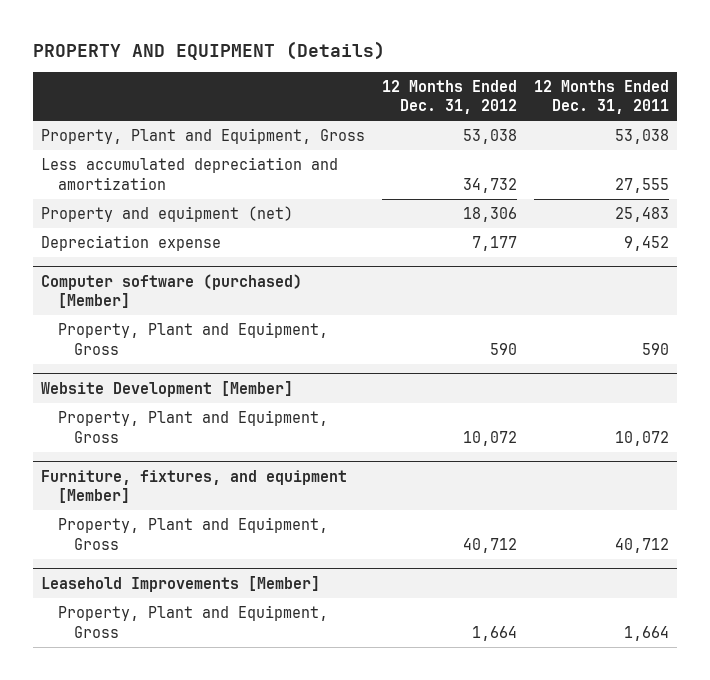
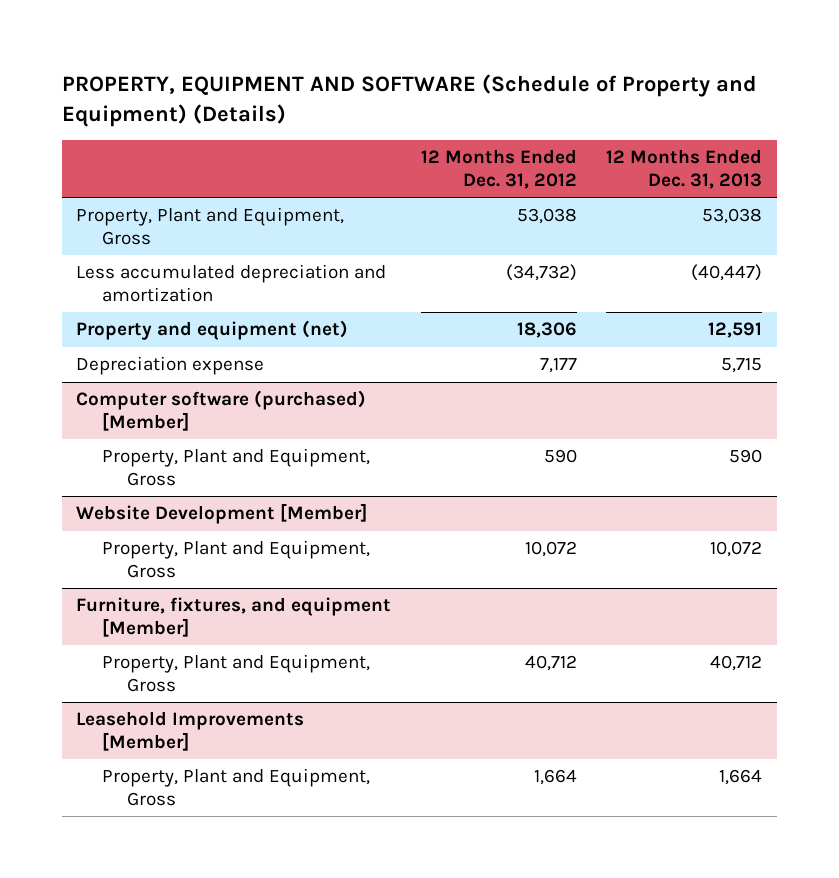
[33,40,386,60] PROPERTY AND EQUIPMENT (Details) -> [61,74,757,127] PROPERTY, EQUIPMENT AND SOFTWARE (Schedule of Property and Equipment) (Details)
[533,79,669,115] 12 Months Ended Dec. 31, 2011 -> none
none -> [606,149,763,189] 12 Months Ended Dec. 31, 2013
[462,177,517,193] 34,732 -> [505,264,577,282] (34,732)

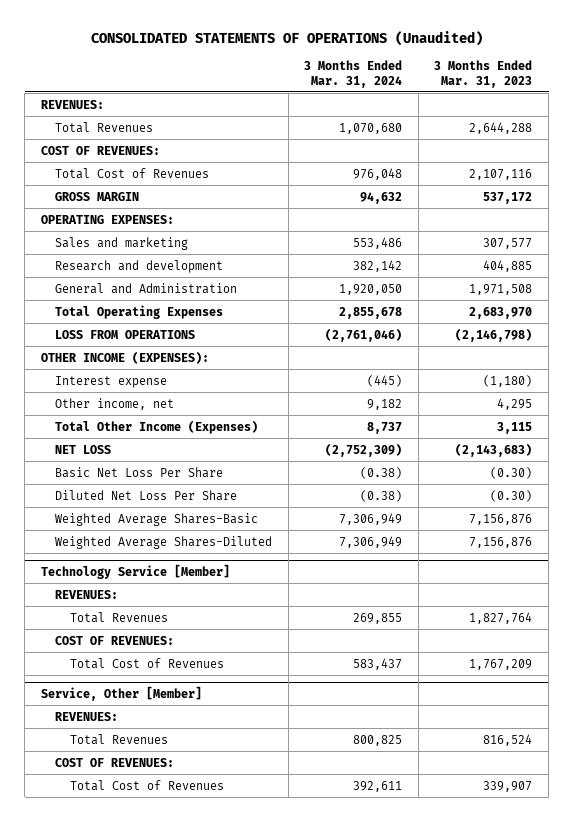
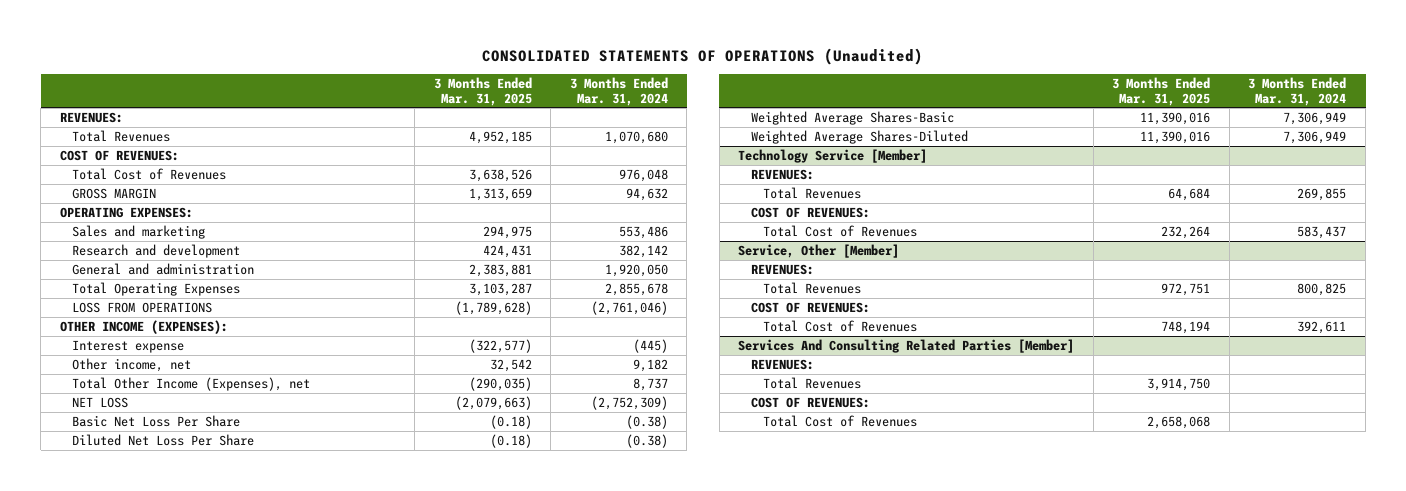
[434,60,533,88] 3 Months Ended Mar. 31, 2023 -> none
none -> [433,76,532,106] 3 Months Ended Mar. 31, 2025
[55,282,238,294] General and Administration -> [71,262,254,275] General and administration
[55,419,259,434] Total Other Income (Expenses) -> [71,376,310,391] Total Other Income (Expenses), net
none -> [738,338,1075,353] Services And Consulting Related Parties [Member]
none -> [750,358,814,370] REVENUES:
none -> [762,376,861,389] Total Revenues
none -> [750,396,870,408] COST OF REVENUES:
none -> [762,414,917,427] Total Cost of Revenues

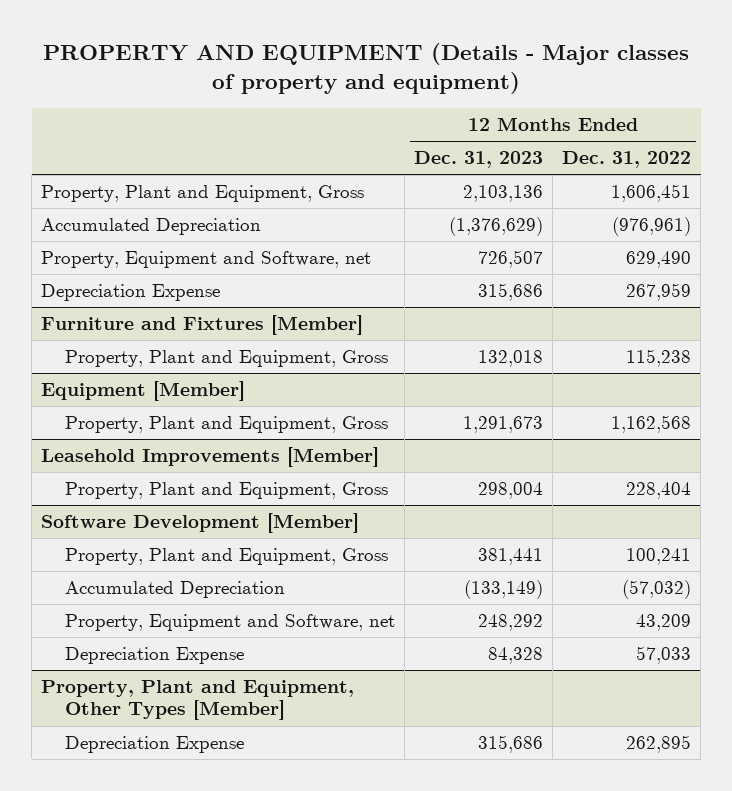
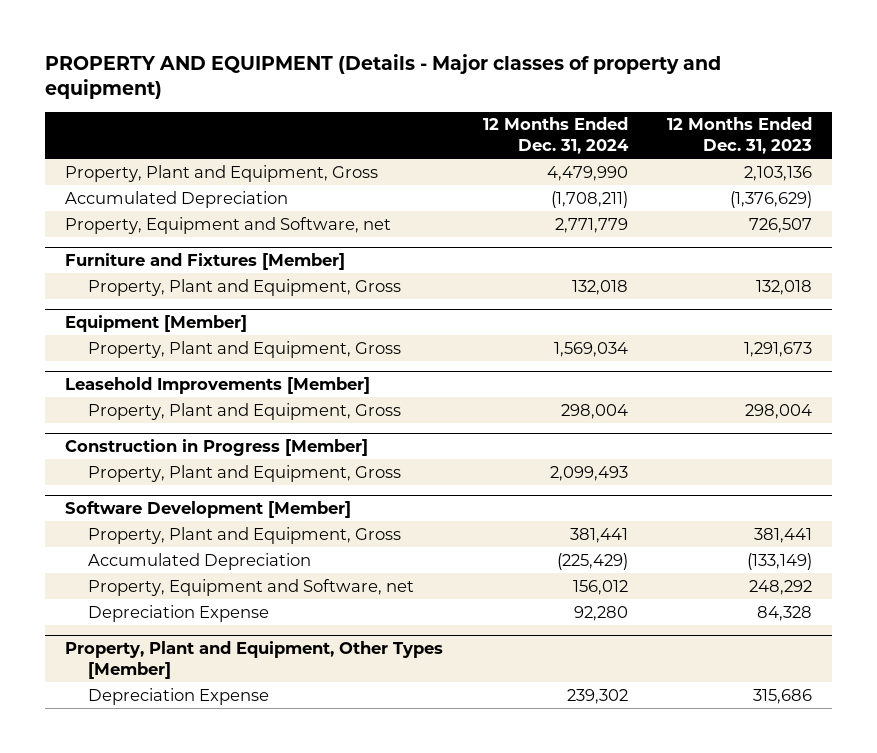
[562,151,692,169] Dec. 31, 2022 -> none
none -> [482,117,629,155] 12 Months Ended Dec. 31, 2024
[40,284,220,302] Depreciation Expense -> none
none -> [64,438,368,456] Construction in Progress [Member]
none -> [87,464,401,482] Property, Plant and Equipment, Gross

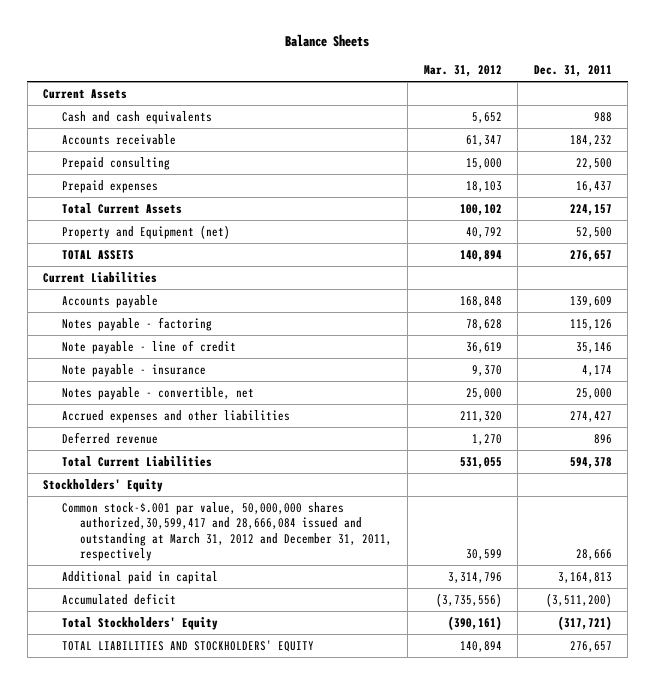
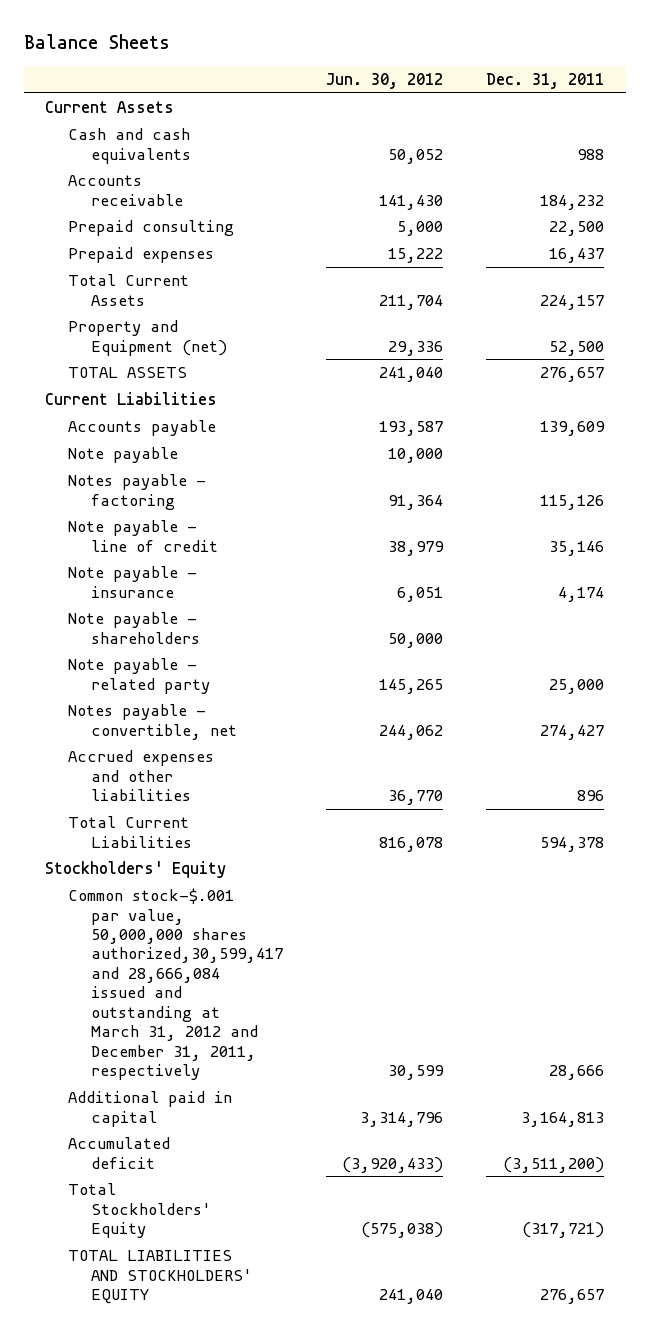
[423,65,502,78] Mar. 31, 2012 -> none
none -> [325,72,443,89] Jun. 30, 2012
none -> [67,447,178,464] Note payable
[61,431,158,444] Deferred revenue -> none
none -> [67,612,200,644] Note payable - shareholders
none -> [67,658,210,694] Note payable - related party
[575,387,612,399] 25,000 -> [540,724,605,740] 274,427
[569,410,612,422] 274,427 -> [577,790,605,802] 896

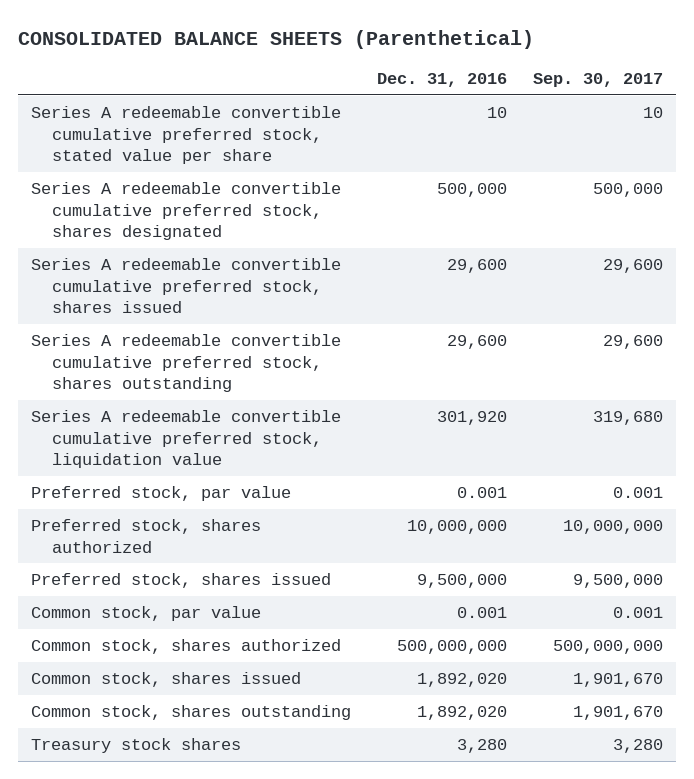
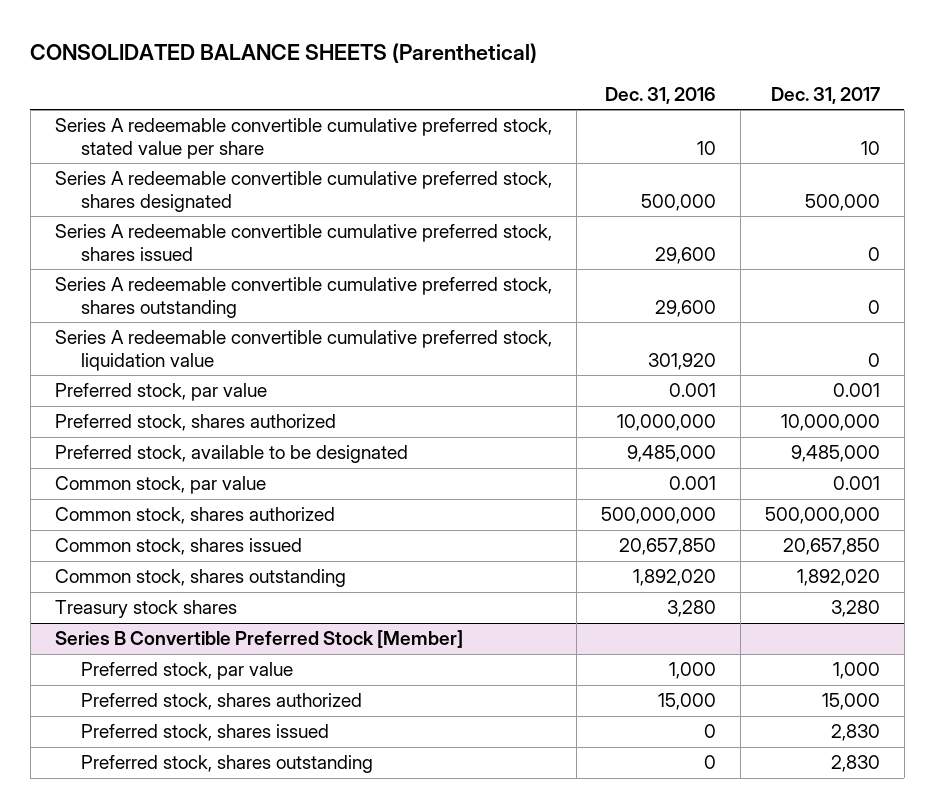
[533,73,664,88] Sep. 30, 2017 -> none
none -> [770,86,880,104] Dec. 31, 2017
[30,573,331,589] Preferred stock, shares issued -> none
none -> [54,445,408,464] Preferred stock, available to be designated
[417,673,508,688] 1,892,020 -> [618,538,716,556] 20,657,850
none -> [54,630,463,649] Series B Convertible Preferred Stock [Member]
none -> [81,662,294,681] Preferred stock, par value
none -> [81,693,363,711] Preferred stock, shares authorized
none -> [81,724,330,742] Preferred stock, shares issued
none -> [81,755,374,774] Preferred stock, shares outstanding

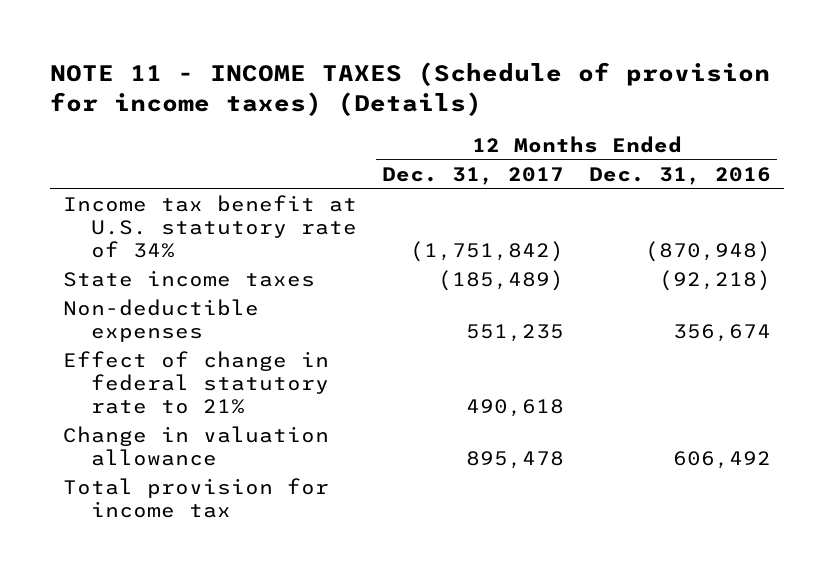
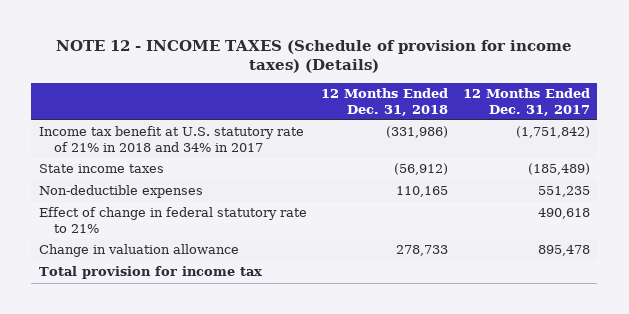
[50,61,771,117] NOTE 11 - INCOME TAXES (Schedule of provision for income taxes) (Details) -> [56,39,573,74] NOTE 12 - INCOME TAXES (Schedule of provision for income taxes) (Details)
[589,167,772,186] Dec. 31, 2016 -> none
none -> [321,88,449,116] 12 Months Ended Dec. 31, 2018
[62,195,357,259] Income tax benefit at U.S. statutory rate of 34% -> [38,126,304,152] Income tax benefit at U.S. statutory rate of 21% in 2018 and 34% in 2017

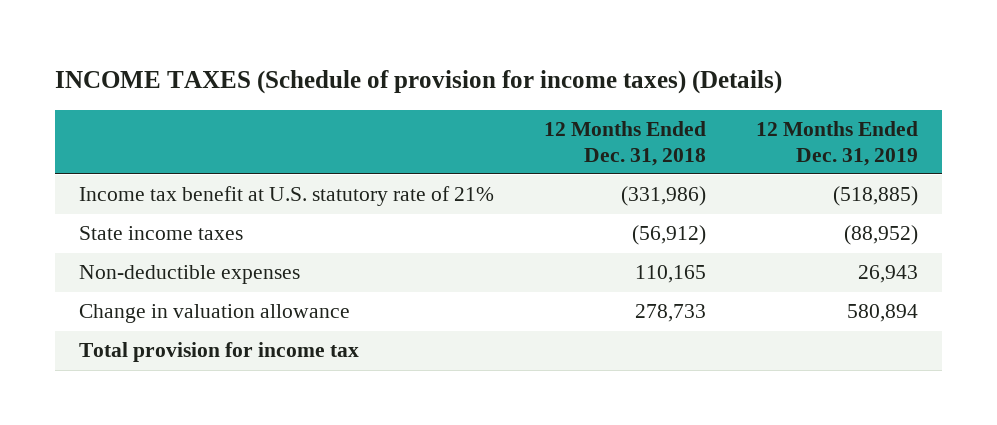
[56,39,573,74] NOTE 12 - INCOME TAXES (Schedule of provision for income taxes) (Details) -> [54,70,782,95] INCOME TAXES (Schedule of provision for income taxes) (Details)
[462,88,590,116] 12 Months Ended Dec. 31, 2017 -> none
none -> [755,121,918,166] 12 Months Ended Dec. 31, 2019
[38,126,304,152] Income tax benefit at U.S. statutory rate of 21% in 2018 and 34% in 2017 -> [79,186,495,207] Income tax benefit at U.S. statutory rate of 21%
[38,207,307,233] Effect of change in federal statutory rate to 21% -> none

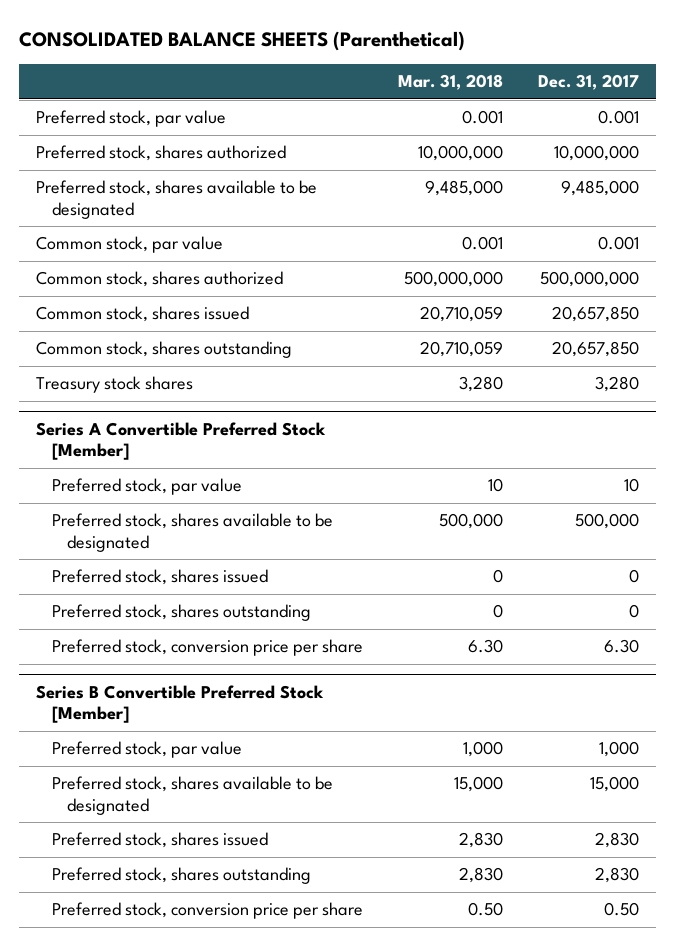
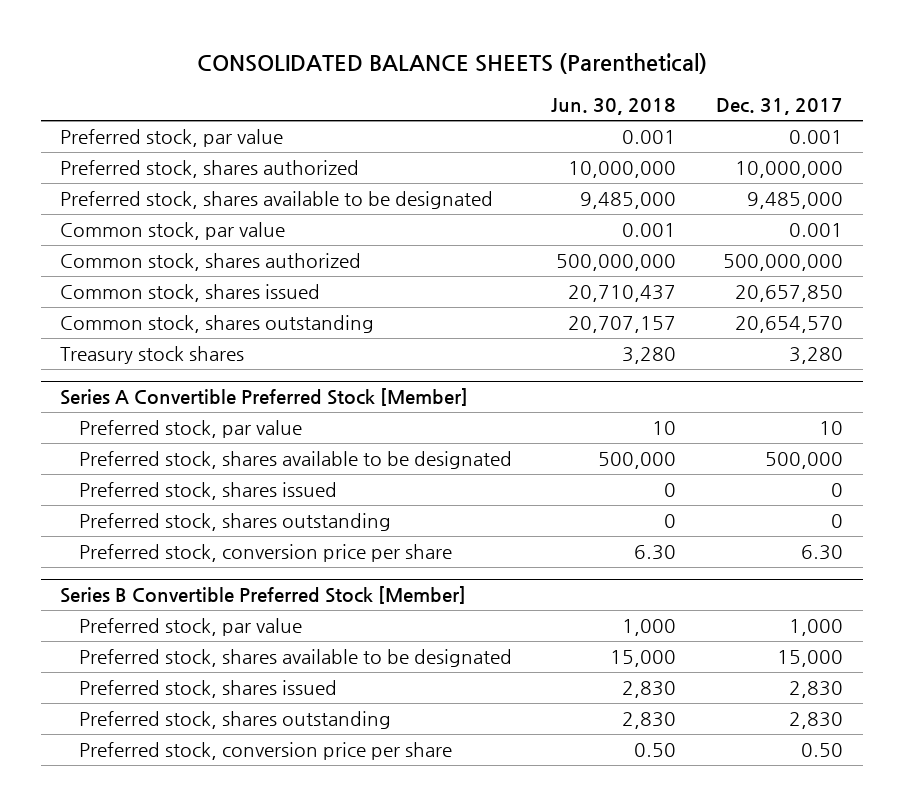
[397,74,503,91] Mar. 31, 2018 -> none
none -> [551,98,677,116] Jun. 30, 2018
[551,341,639,358] 20,657,850 -> [734,316,843,334] 20,654,570

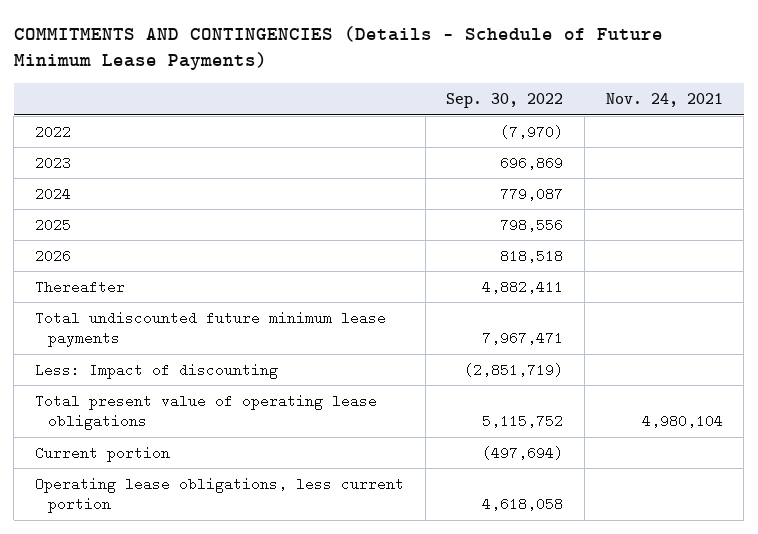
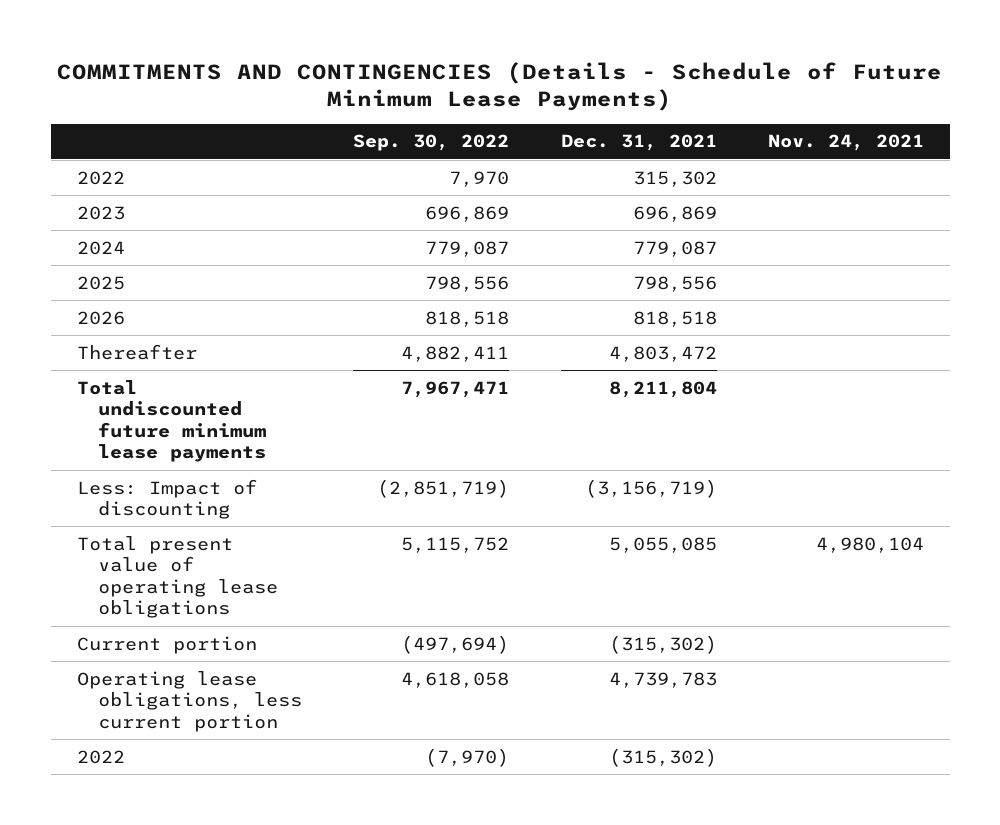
none -> [560,134,717,152] Dec. 31, 2021
none -> [76,170,125,185] 2022
[35,124,72,139] 2022 -> [76,749,125,764] 2022

